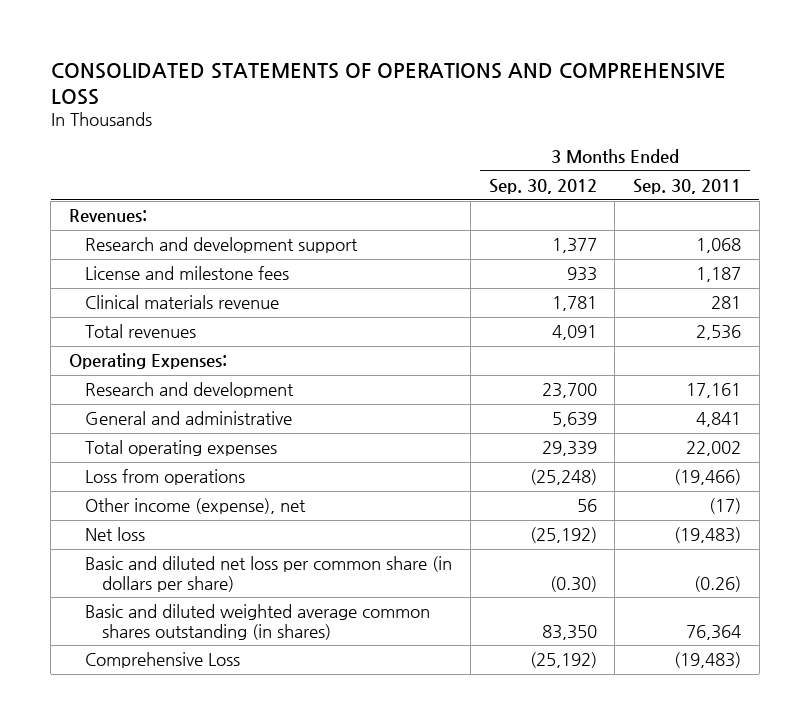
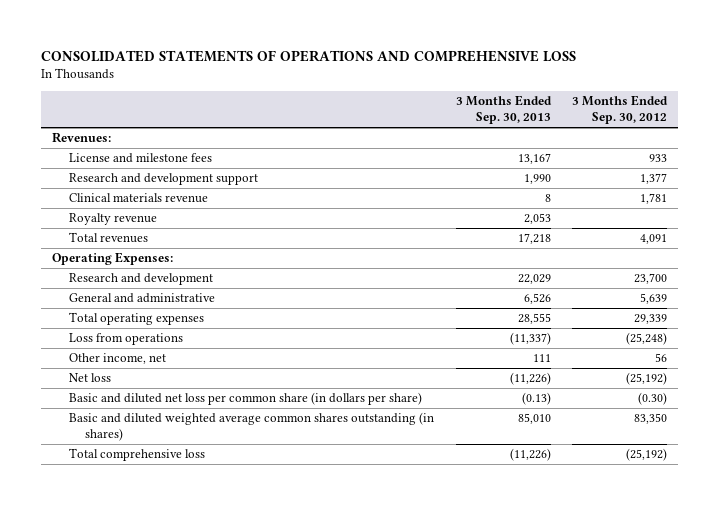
[633,179,742,195] Sep. 30, 2011 -> none
none -> [455,95,552,125] 3 Months Ended Sep. 30, 2013
[85,237,359,254] Research and development support -> [68,173,258,186] Research and development support
none -> [68,213,157,226] Royalty revenue
[85,498,307,515] Other income (expense), net -> [68,353,166,365] Other income, net
[85,652,241,669] Comprehensive Loss -> [68,448,205,462] Total comprehensive loss

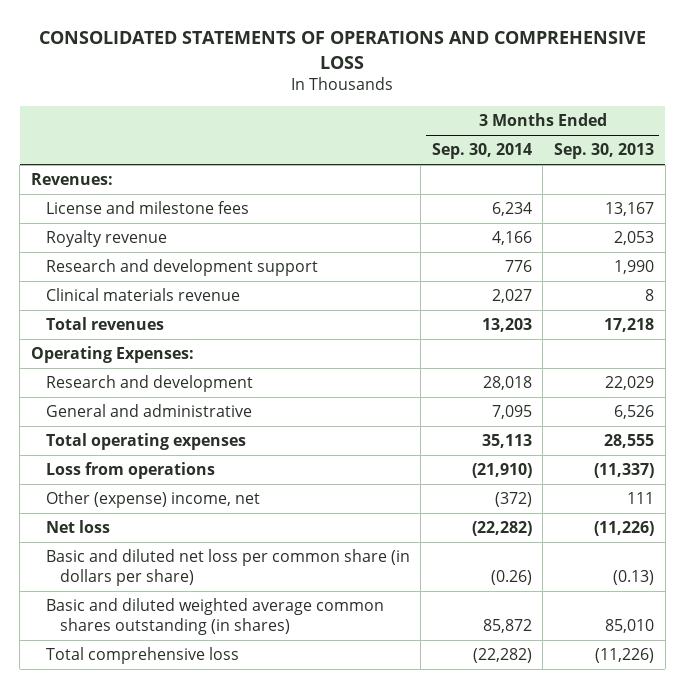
[572,95,669,125] 3 Months Ended Sep. 30, 2012 -> none
none -> [431,143,532,160] Sep. 30, 2014
[68,213,157,226] Royalty revenue -> [45,230,167,248] Royalty revenue
[68,353,166,365] Other income, net -> [45,491,260,509] Other (expense) income, net

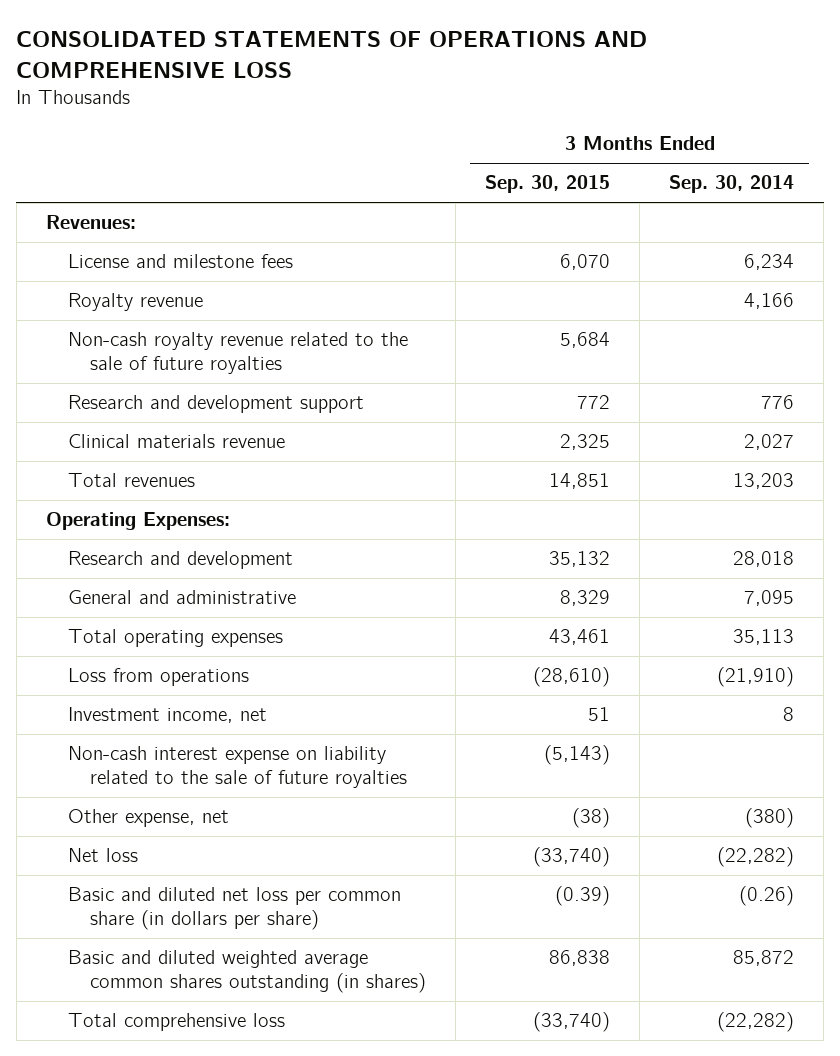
[553,143,654,160] Sep. 30, 2013 -> none
none -> [484,175,610,194] Sep. 30, 2015
none -> [67,332,408,374] Non-cash royalty revenue related to the sale of future royalties
none -> [67,707,267,724] Investment income, net
none -> [67,746,407,788] Non-cash interest expense on liability related to the sale of future royalties
[45,491,260,509] Other (expense) income, net -> [67,809,229,828] Other expense, net
[494,492,532,508] (372) -> [745,808,795,829] (380)

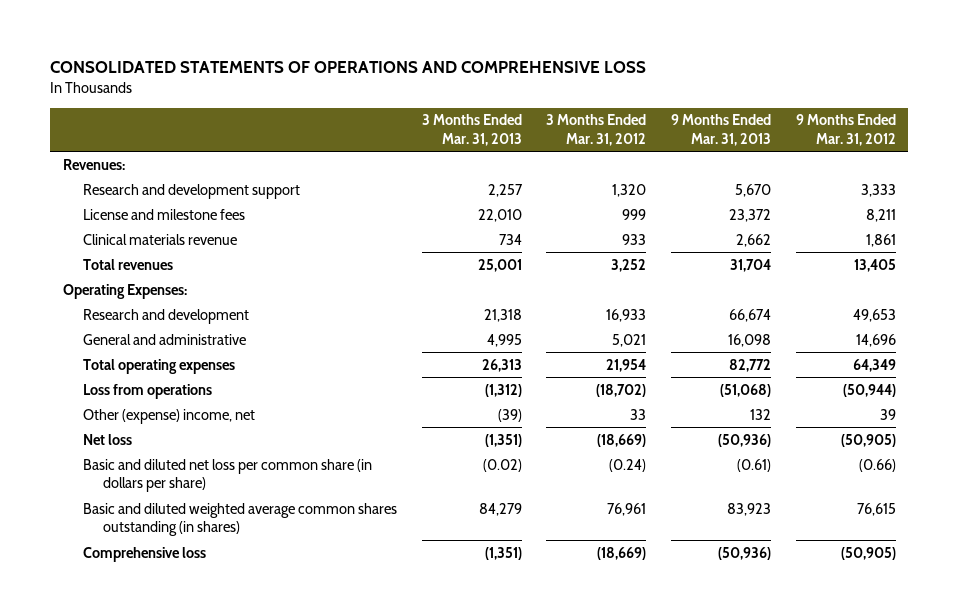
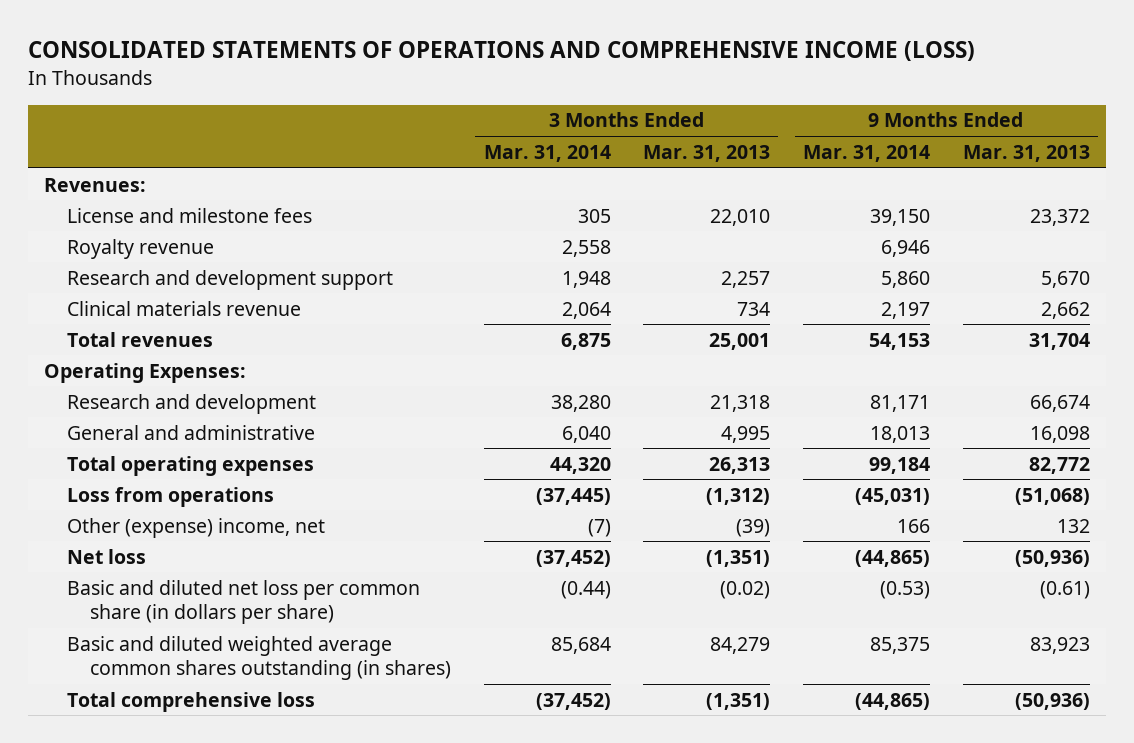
[50,61,647,74] CONSOLIDATED STATEMENTS OF OPERATIONS AND COMPREHENSIVE LOSS -> [27,41,975,62] CONSOLIDATED STATEMENTS OF OPERATIONS AND COMPREHENSIVE INCOME (LOSS)
[546,114,647,146] 3 Months Ended Mar. 31, 2012 -> none
[796,114,897,146] 9 Months Ended Mar. 31, 2012 -> none
none -> [483,144,611,162] Mar. 31, 2014
none -> [803,144,931,162] Mar. 31, 2014
none -> [67,238,215,259] Royalty revenue
[82,183,300,199] Research and development support -> [67,269,394,290] Research and development support
[82,546,206,562] Comprehensive loss -> [67,691,316,712] Total comprehensive loss

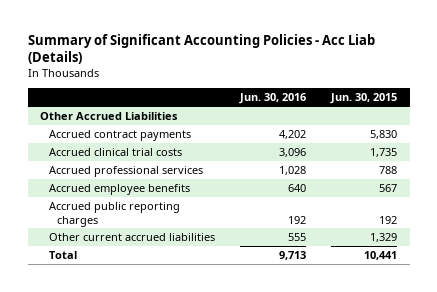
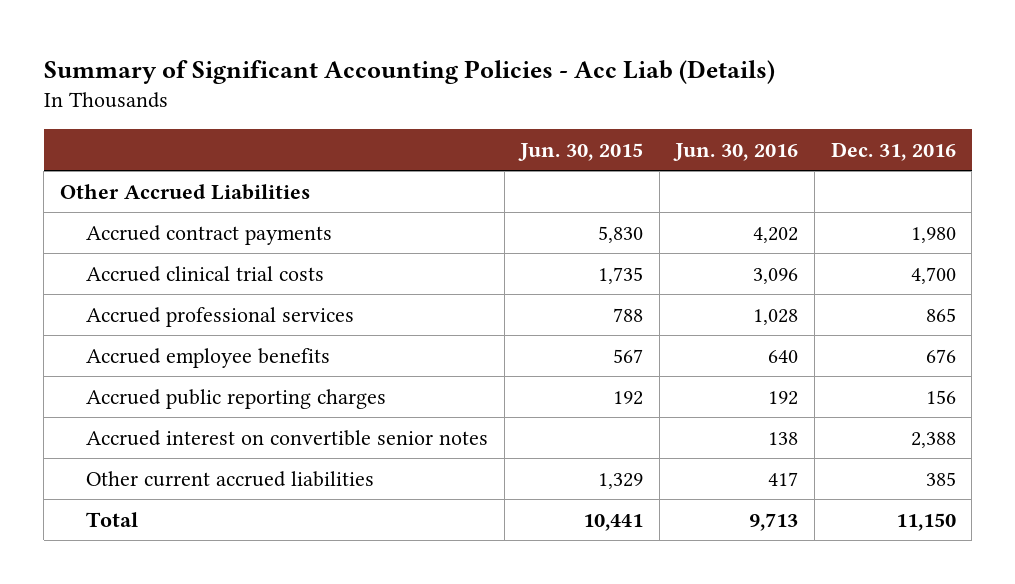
none -> [830,142,956,162] Dec. 31, 2016
none -> [86,429,489,446] Accrued interest on convertible senior notes
[287,232,306,241] 555 -> [768,471,799,486] 417

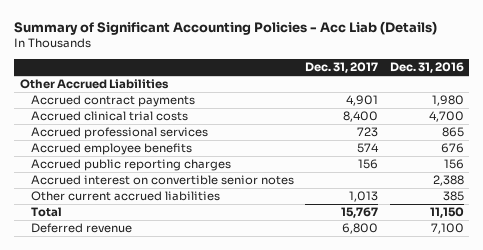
[518,143,644,162] Jun. 30, 2015 -> none
[673,143,799,162] Jun. 30, 2016 -> none
none -> [305,62,379,74] Dec. 31, 2017
none -> [30,223,132,234] Deferred revenue

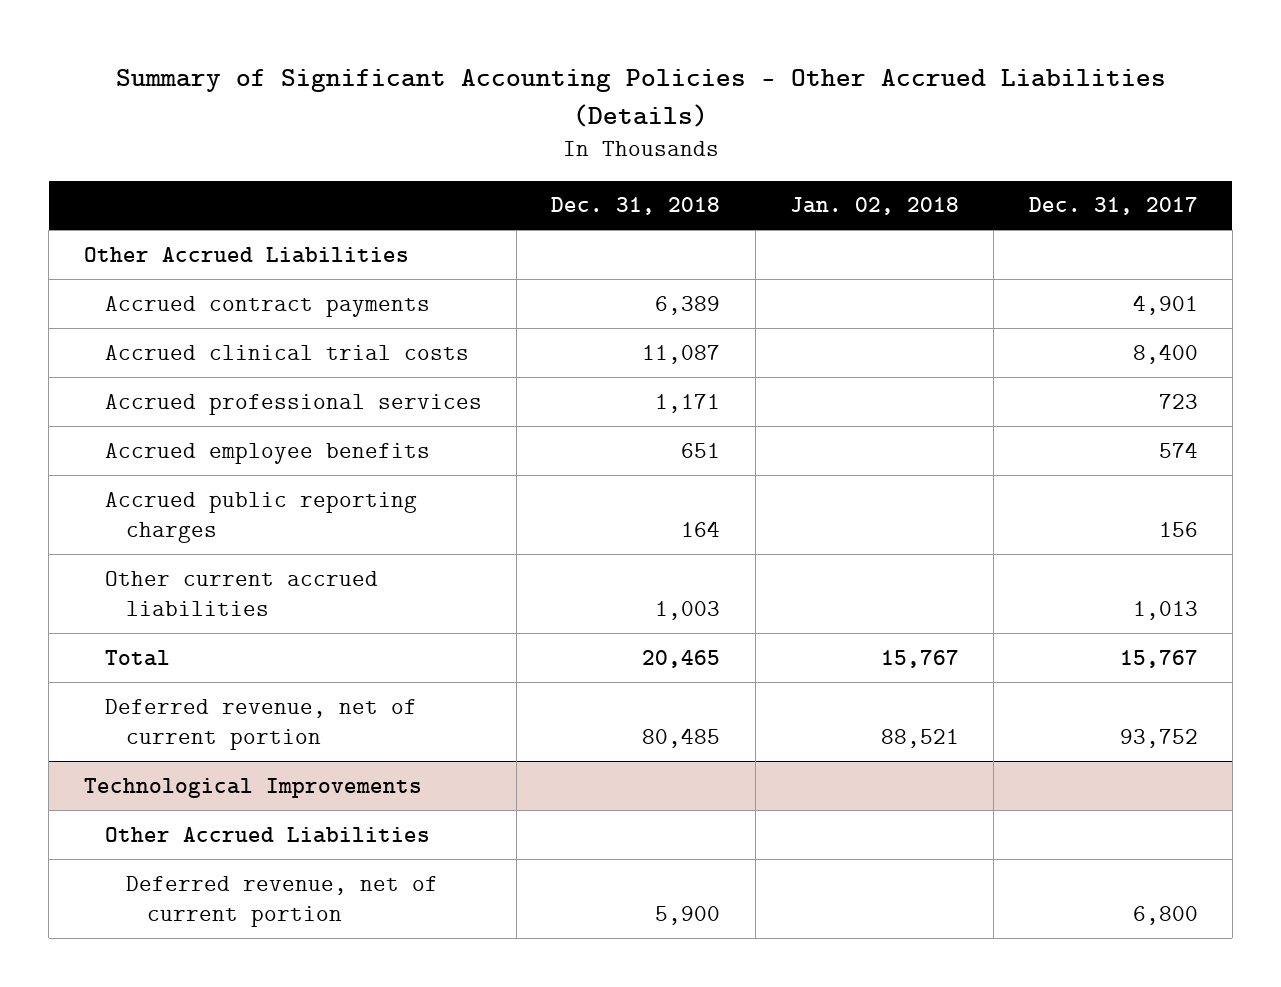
[13,20,437,35] Summary of Significant Accounting Policies - Acc Liab (Details) -> [115,69,1166,127] Summary of Significant Accounting Policies - Other Accrued Liabilities (Details)
[389,62,464,74] Dec. 31, 2016 -> none
none -> [551,197,721,216] Dec. 31, 2018
none -> [789,197,959,216] Jan. 02, 2018
[30,175,294,186] Accrued interest on convertible senior notes -> none
[30,223,132,234] Deferred revenue -> none
none -> [104,698,417,750] Deferred revenue, net of current portion
none -> [83,777,422,798] Technological Improvements
none -> [104,826,430,843] Other Accrued Liabilities
none -> [125,875,438,927] Deferred revenue, net of current portion

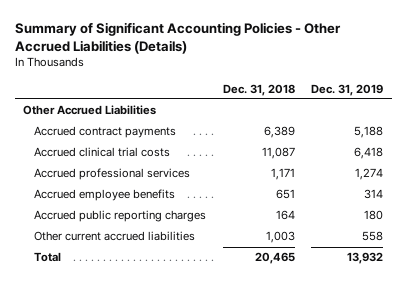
[789,197,959,216] Jan. 02, 2018 -> none
[1028,197,1198,216] Dec. 31, 2017 -> none
none -> [311,83,384,96] Dec. 31, 2019
[104,698,417,750] Deferred revenue, net of current portion -> none
[83,777,422,798] Technological Improvements -> none
[104,826,430,843] Other Accrued Liabilities -> none
[125,875,438,927] Deferred revenue, net of current portion -> none

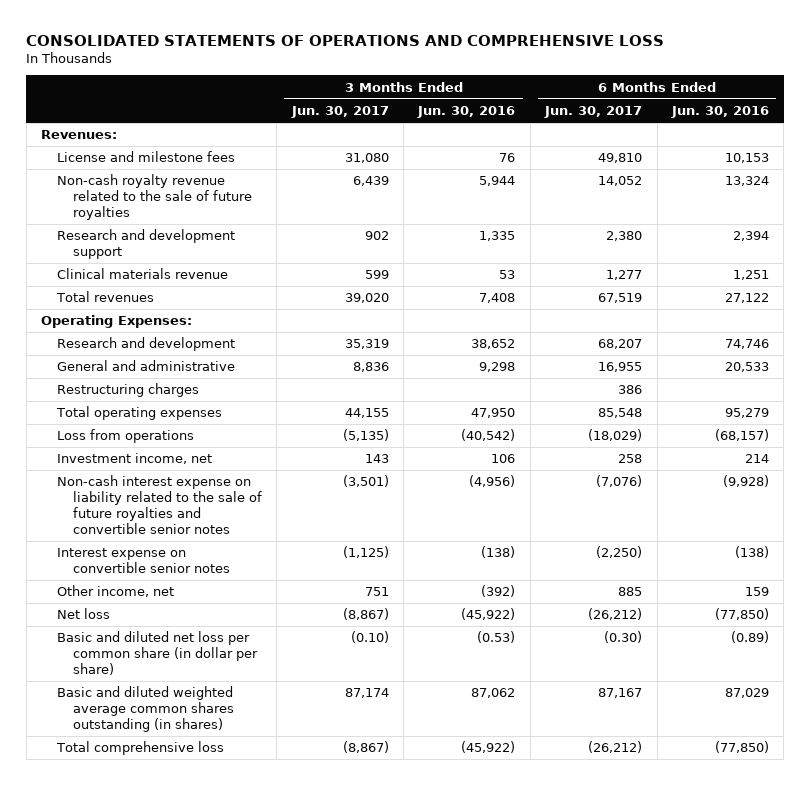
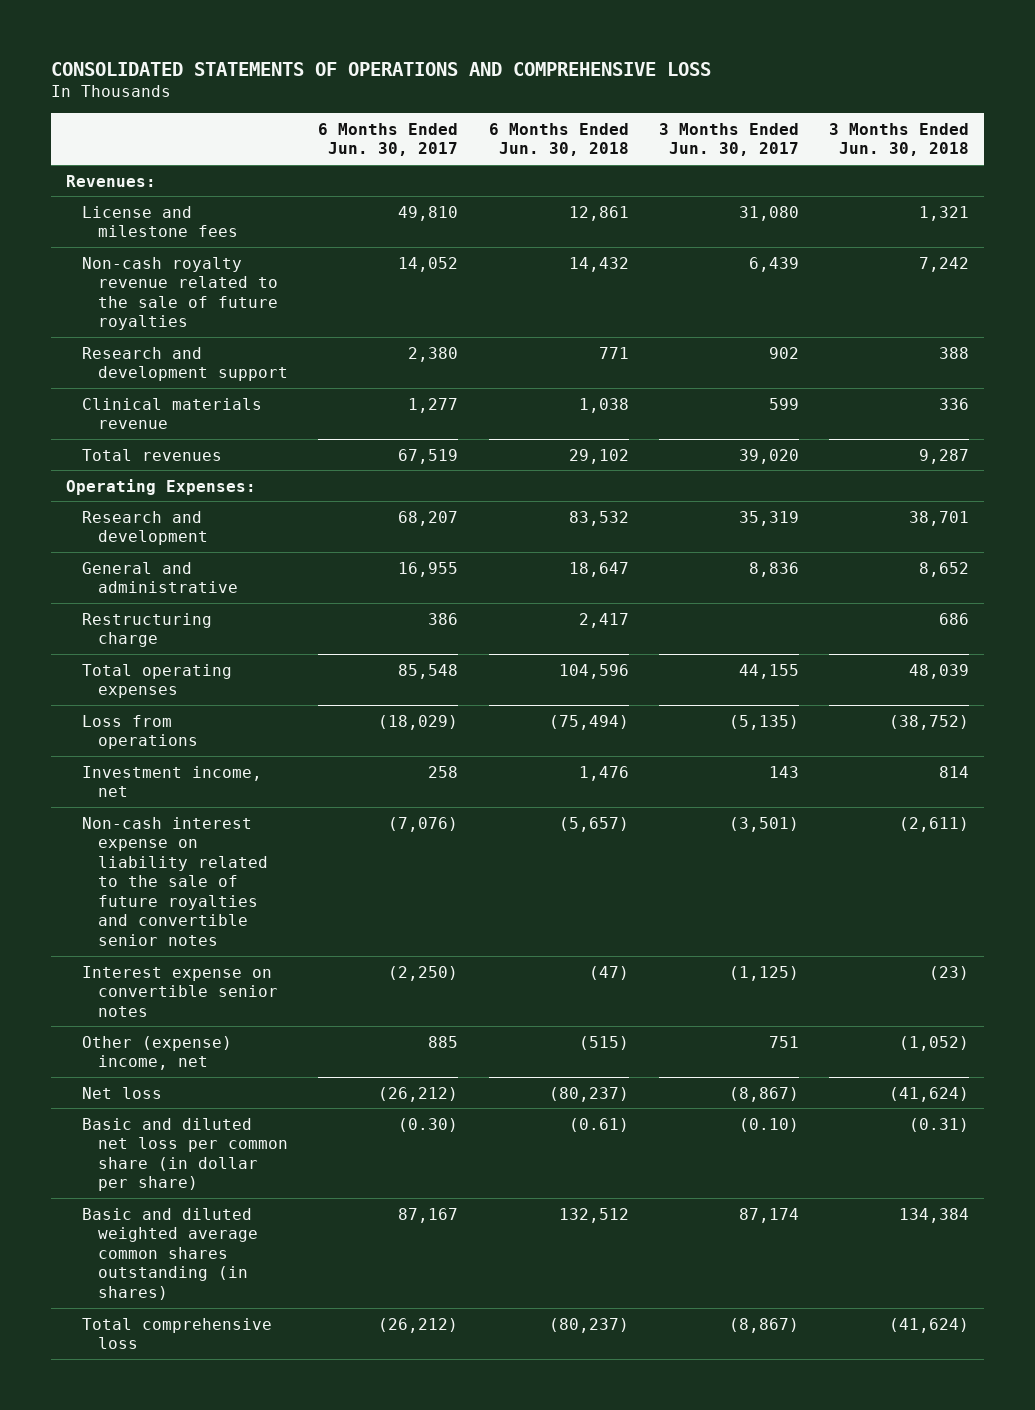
[417,106,516,119] Jun. 30, 2016 -> none
[670,106,769,119] Jun. 30, 2016 -> none
none -> [488,122,629,157] 6 Months Ended Jun. 30, 2018
none -> [828,122,969,157] 3 Months Ended Jun. 30, 2018
[57,383,200,398] Restructuring charges -> [82,612,213,648] Restructuring charge
[57,585,175,598] Other income, net -> [82,1035,233,1071] Other (expense) income, net

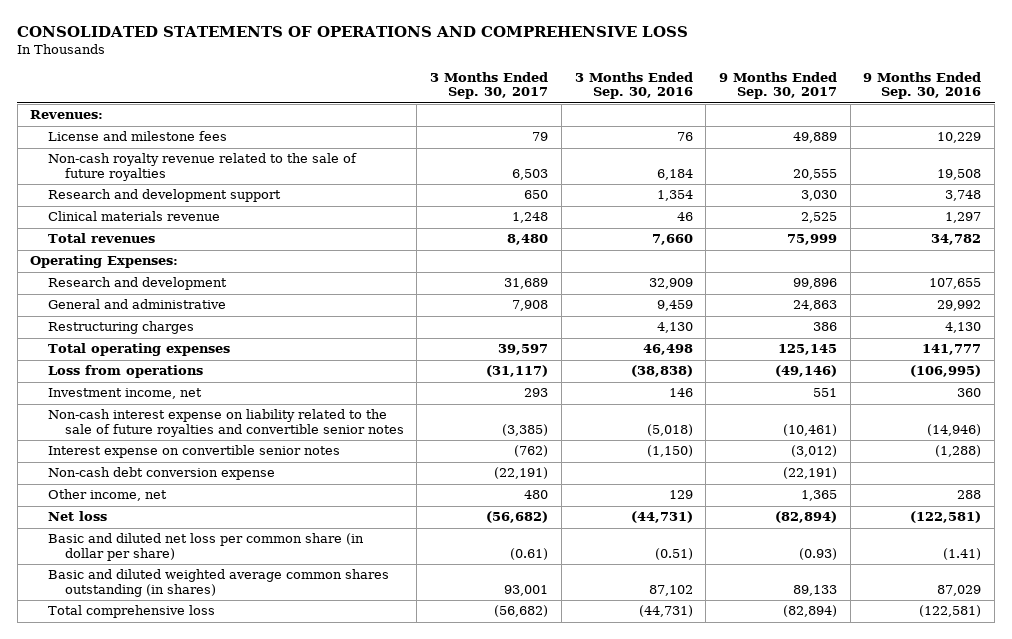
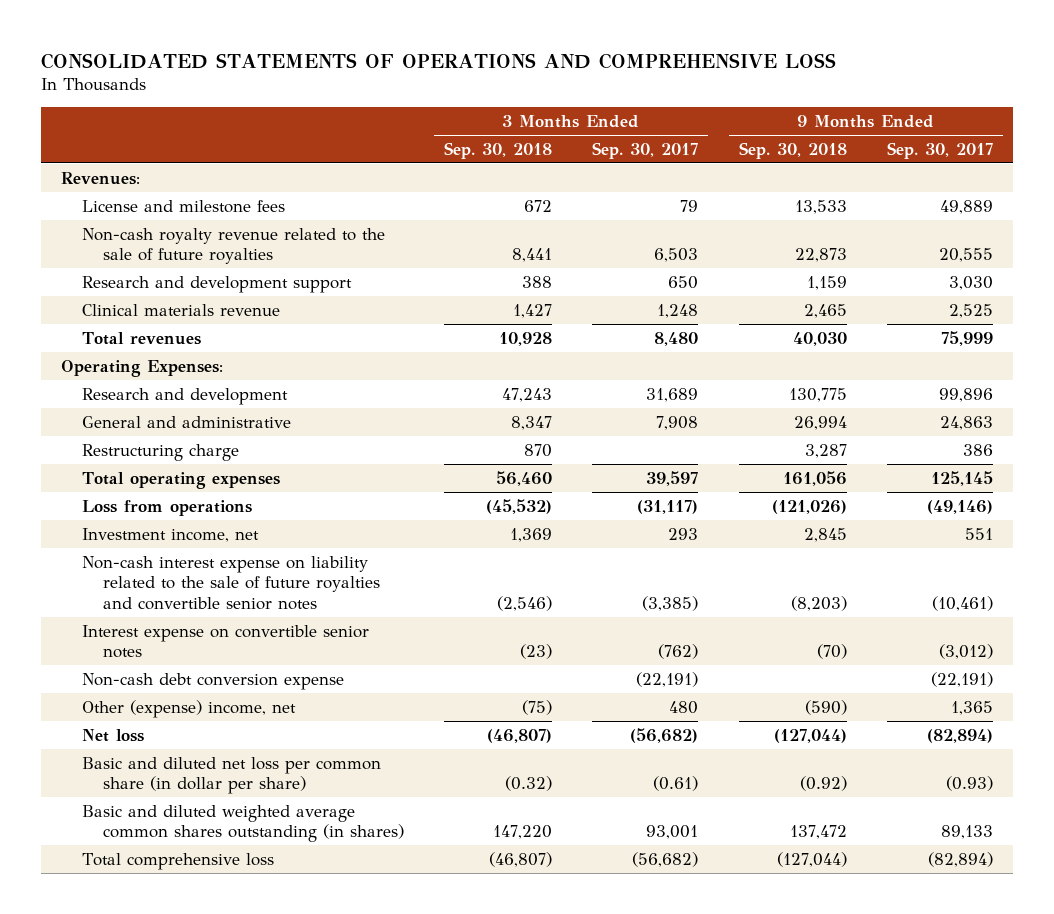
[574,71,693,100] 3 Months Ended Sep. 30, 2016 -> none
[863,71,982,100] 9 Months Ended Sep. 30, 2016 -> none
none -> [443,141,552,159] Sep. 30, 2018
none -> [738,141,847,159] Sep. 30, 2018
[47,321,194,335] Restructuring charges -> [82,443,240,461] Restructuring charge
[47,489,167,502] Other income, net -> [82,699,297,718] Other (expense) income, net

